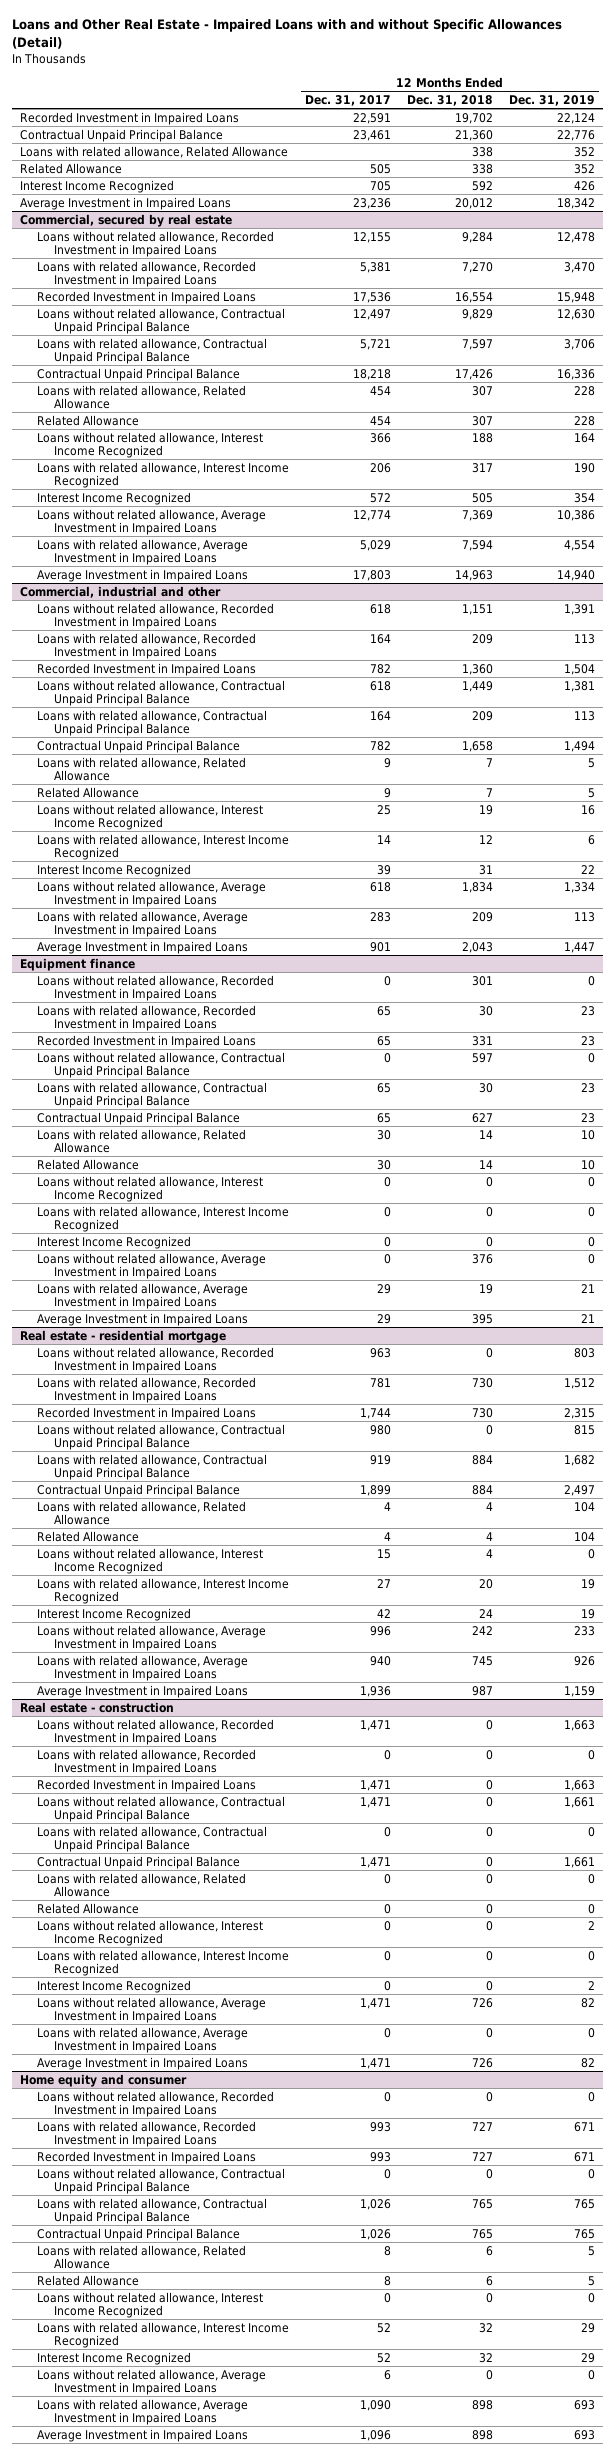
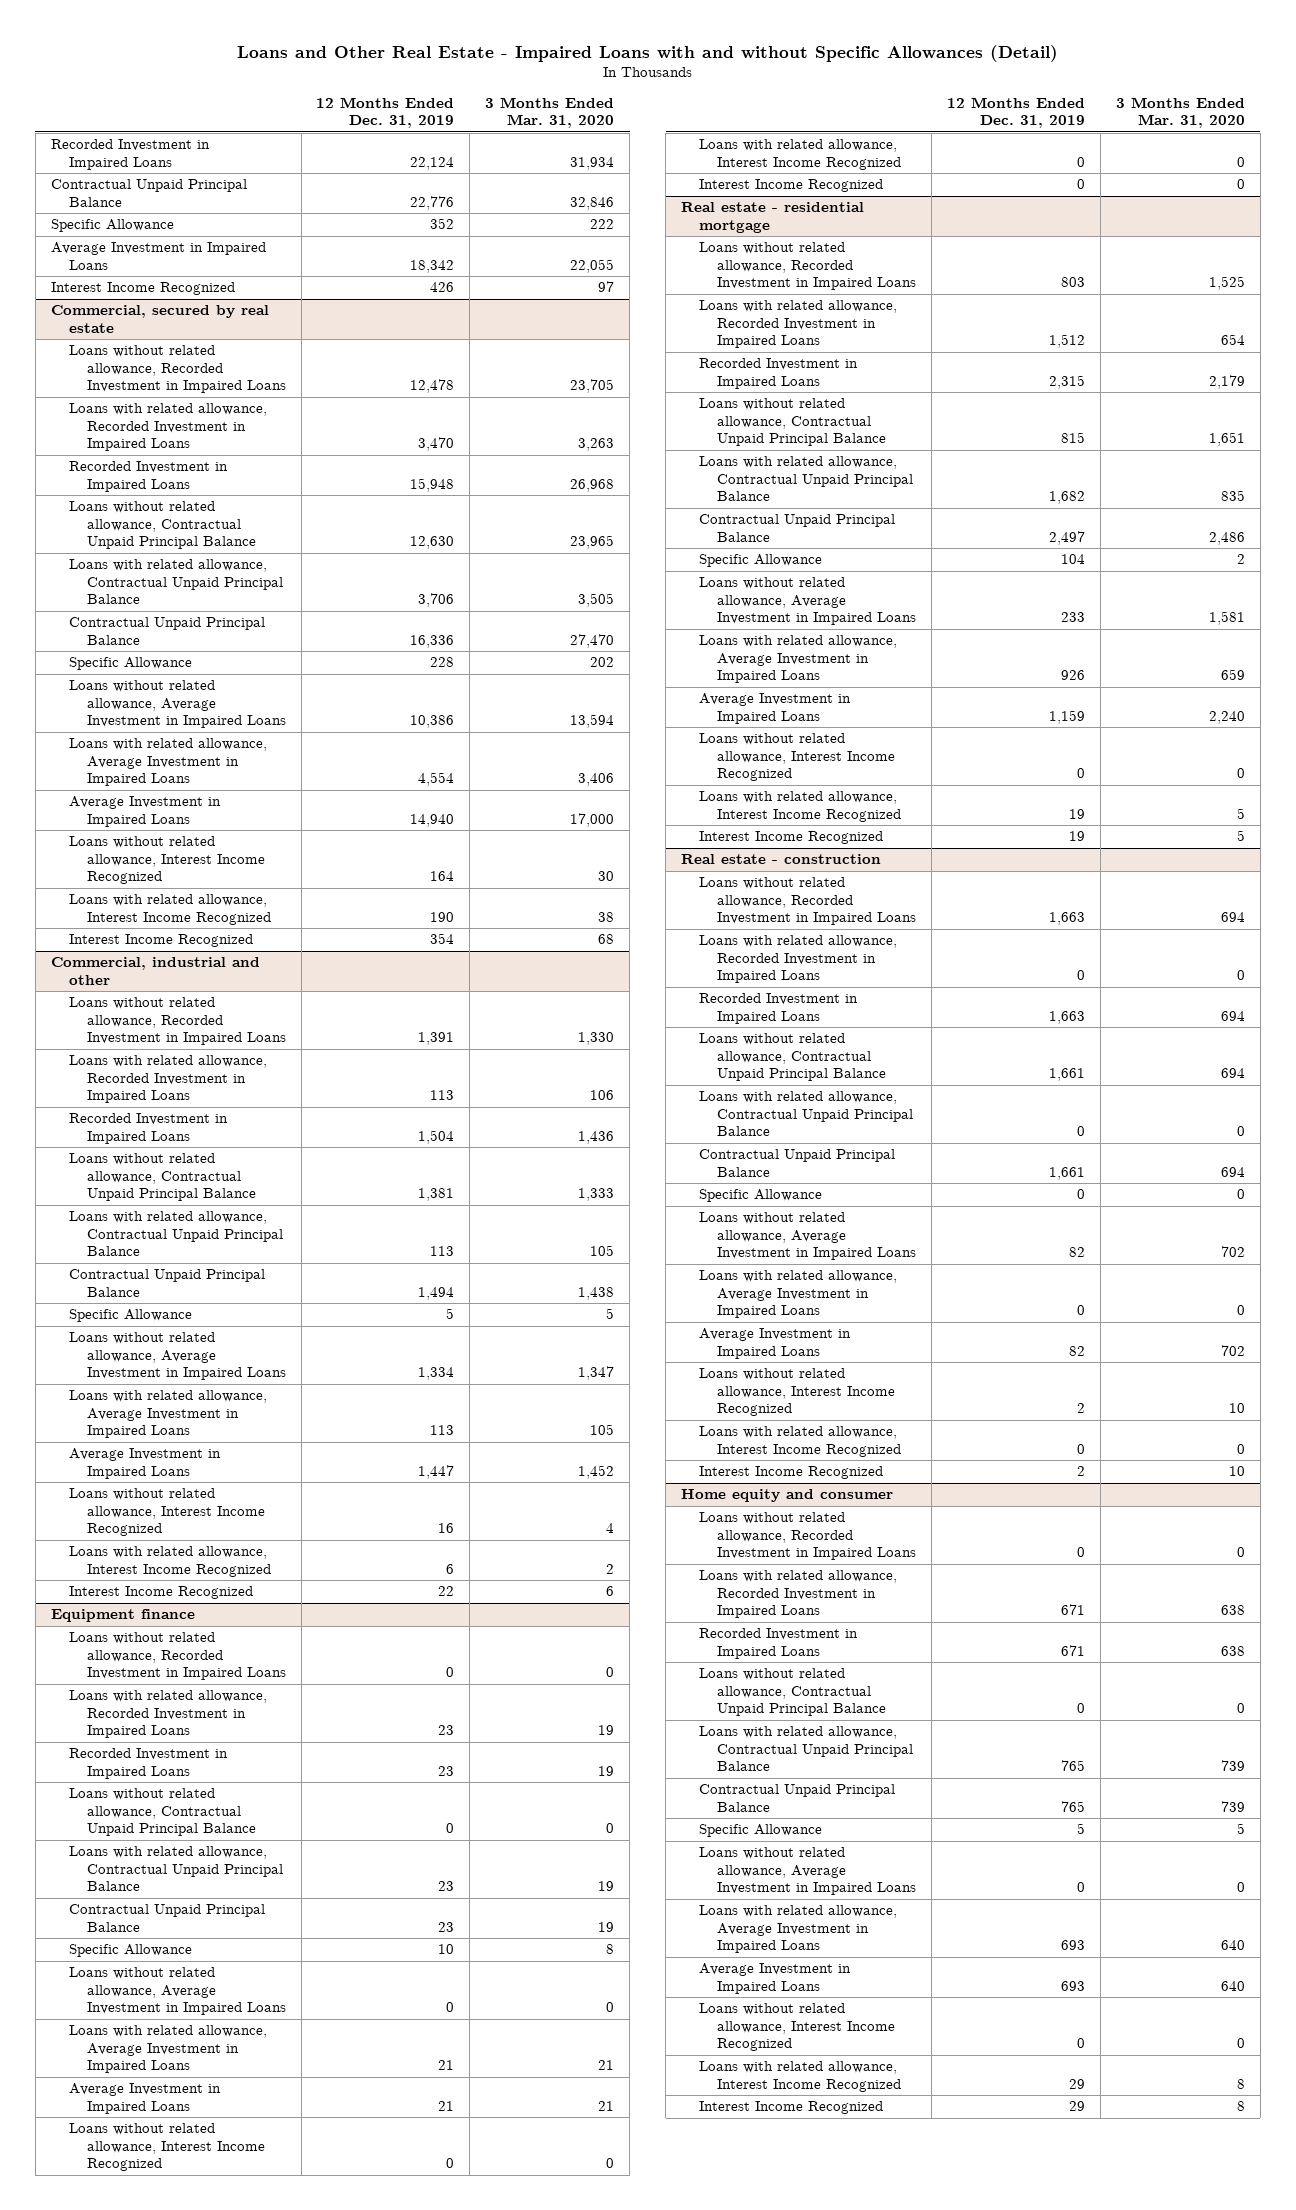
[304,94,391,106] Dec. 31, 2017 -> none
[407,94,494,106] Dec. 31, 2018 -> none
none -> [485,96,615,129] 3 Months Ended Mar. 31, 2020
[19,162,122,174] Related Allowance -> none
[19,145,288,158] Loans with related allowance, Related Allowance -> [50,219,174,233] Specific Allowance
[19,179,174,193] Interest Income Recognized -> [50,282,235,296] Interest Income Recognized
[36,414,139,426] Related Allowance -> none
[36,384,246,409] Loans with related allowance, Related Allowance -> [68,657,192,671] Specific Allowance
[36,431,263,458] Loans without related allowance, Interest Income Recognized -> [68,836,265,885] Loans without related allowance, Interest Income Recognized
[36,461,289,488] Loans with related allowance, Interest Income Recognized -> [68,894,271,925] Loans with related allowance, Interest Income Recognized
[36,491,191,505] Interest Income Recognized -> [68,934,253,948] Interest Income Recognized
[36,786,139,798] Related Allowance -> none
[36,756,246,781] Loans with related allowance, Related Allowance -> [68,1309,192,1323] Specific Allowance
[36,803,263,830] Loans without related allowance, Interest Income Recognized -> [68,1488,265,1537] Loans without related allowance, Interest Income Recognized
[36,833,289,860] Loans with related allowance, Interest Income Recognized -> [68,1546,271,1577] Loans with related allowance, Interest Income Recognized
[36,863,191,877] Interest Income Recognized -> [68,1586,253,1600] Interest Income Recognized
[36,1158,139,1170] Related Allowance -> none
[36,1128,246,1153] Loans with related allowance, Related Allowance -> [68,1944,192,1958] Specific Allowance
[36,1175,263,1202] Loans without related allowance, Interest Income Recognized -> [68,2123,265,2172] Loans without related allowance, Interest Income Recognized
[36,1205,289,1232] Loans with related allowance, Interest Income Recognized -> [699,139,902,170] Loans with related allowance, Interest Income Recognized
[36,1235,191,1249] Interest Income Recognized -> [699,179,884,193] Interest Income Recognized
[36,1530,139,1542] Related Allowance -> none
[36,1500,246,1525] Loans with related allowance, Related Allowance -> [699,554,823,568] Specific Allowance
[36,1547,263,1574] Loans without related allowance, Interest Income Recognized -> [699,733,896,782] Loans without related allowance, Interest Income Recognized
[36,1577,289,1604] Loans with related allowance, Interest Income Recognized -> [699,791,902,822] Loans with related allowance, Interest Income Recognized
[36,1607,191,1621] Interest Income Recognized -> [699,831,884,845] Interest Income Recognized
[36,1902,139,1914] Related Allowance -> none
[36,1872,246,1897] Loans with related allowance, Related Allowance -> [699,1189,823,1203] Specific Allowance
[36,1919,263,1946] Loans without related allowance, Interest Income Recognized -> [699,1368,896,1417] Loans without related allowance, Interest Income Recognized
[36,1949,289,1976] Loans with related allowance, Interest Income Recognized -> [699,1426,902,1457] Loans with related allowance, Interest Income Recognized
[36,1979,191,1993] Interest Income Recognized -> [699,1466,884,1480] Interest Income Recognized
[36,2274,139,2286] Related Allowance -> none
[36,2244,246,2269] Loans with related allowance, Related Allowance -> [699,1824,823,1838] Specific Allowance
[36,2291,263,2318] Loans without related allowance, Interest Income Recognized -> [699,2003,896,2052] Loans without related allowance, Interest Income Recognized
[36,2321,289,2348] Loans with related allowance, Interest Income Recognized -> [699,2061,902,2092] Loans with related allowance, Interest Income Recognized
[36,2351,191,2365] Interest Income Recognized -> [699,2101,884,2115] Interest Income Recognized

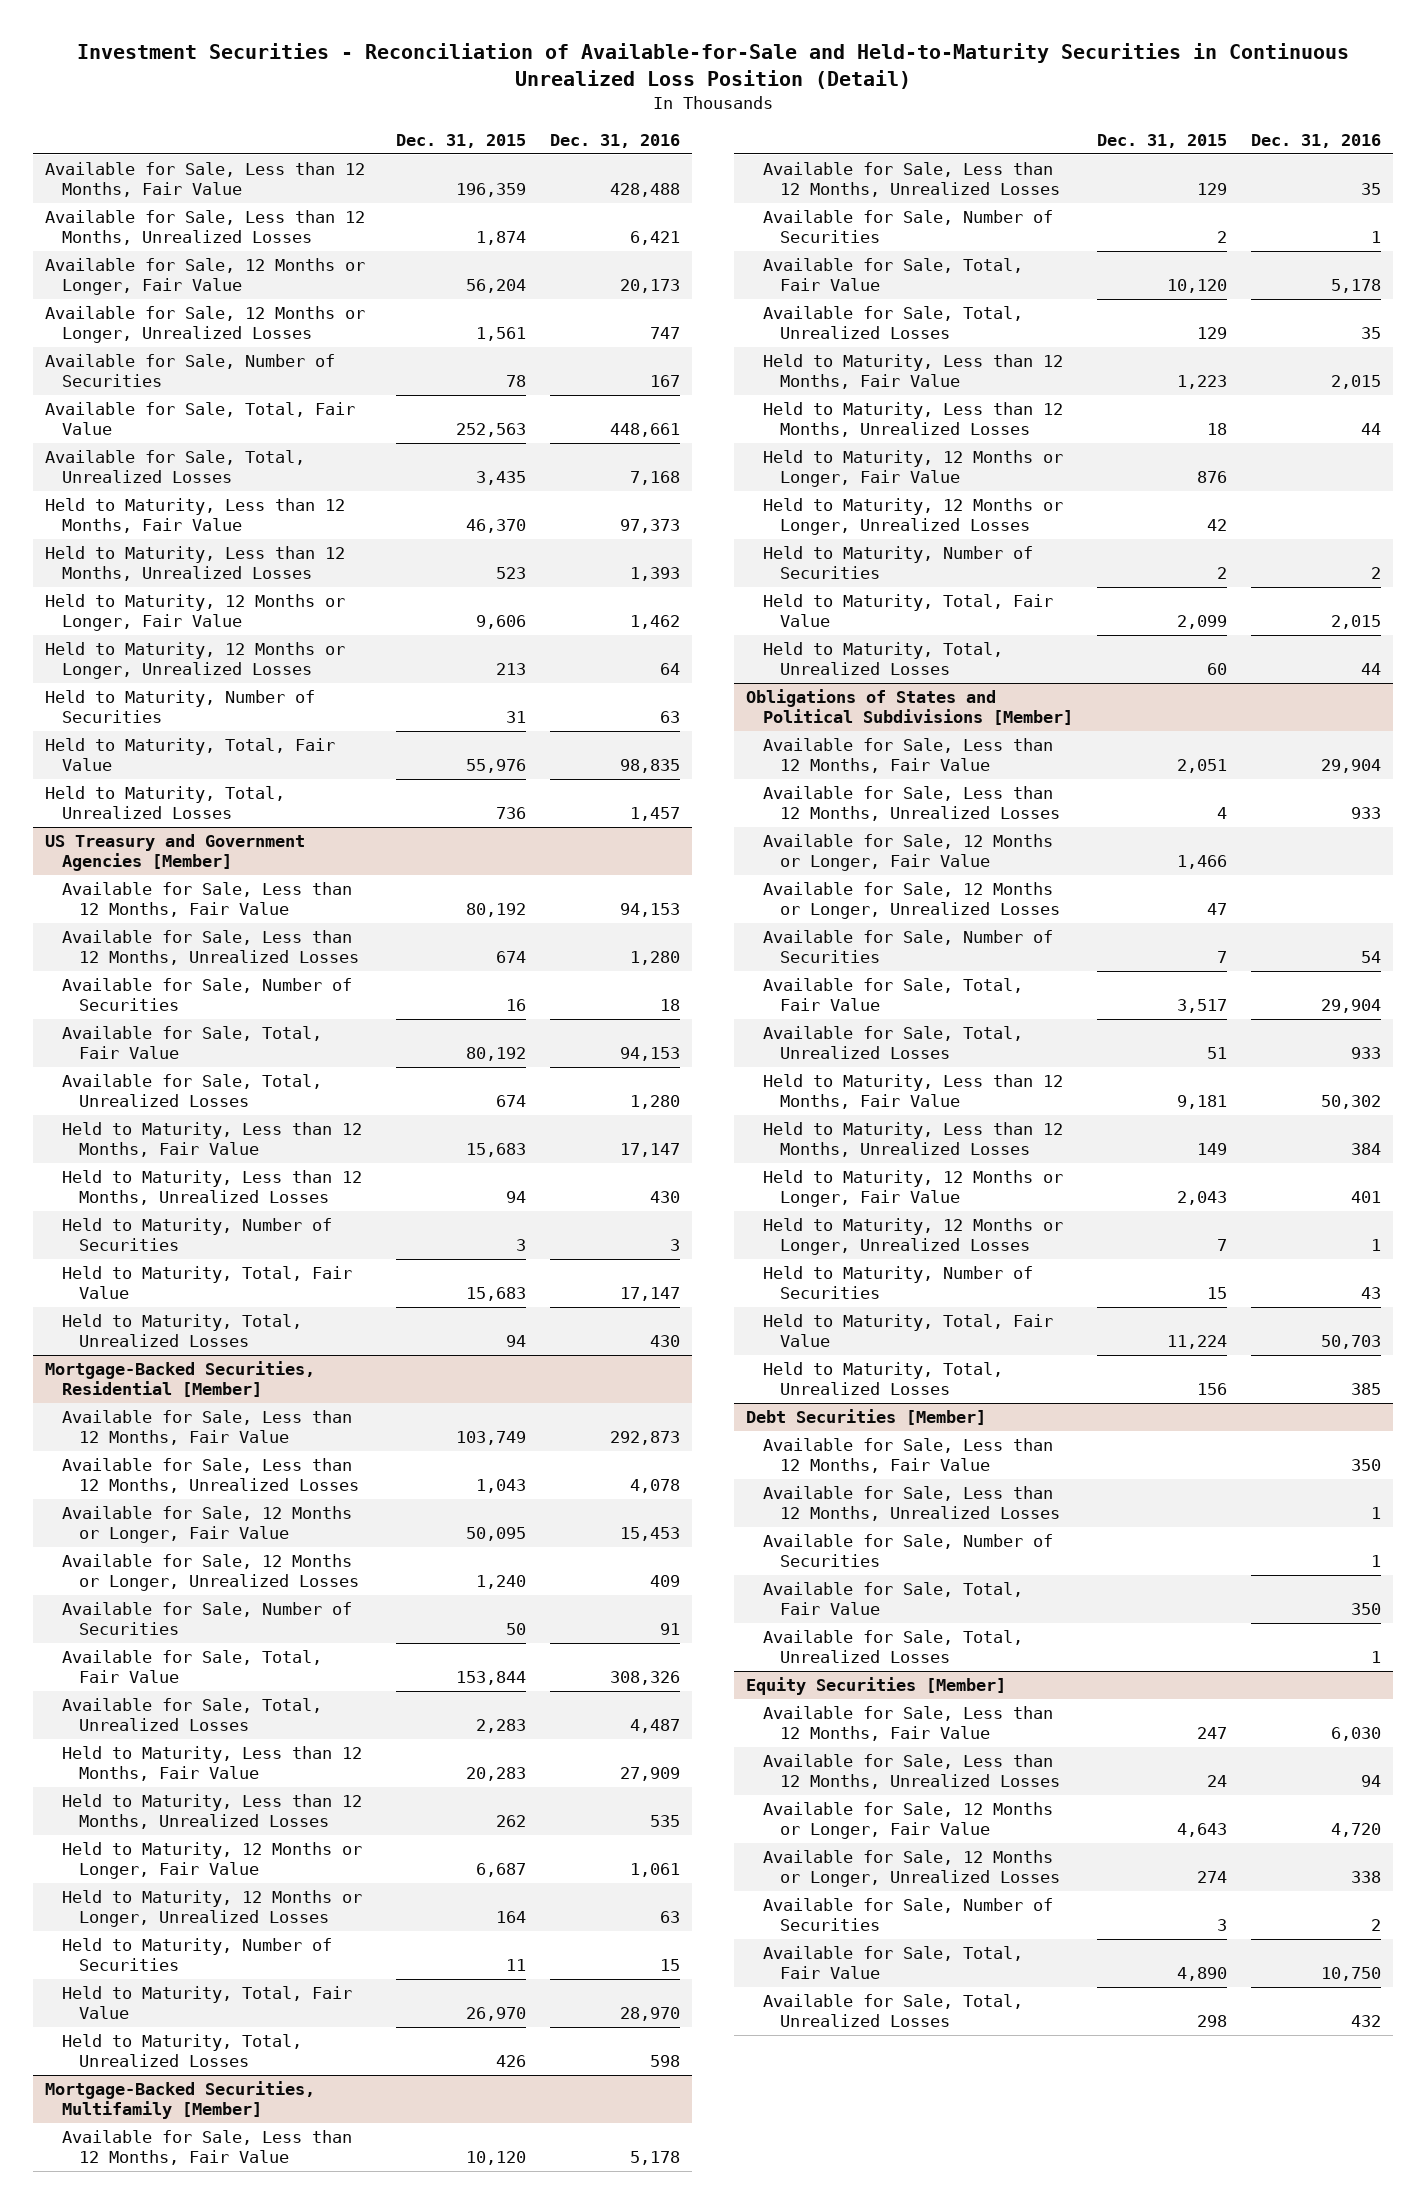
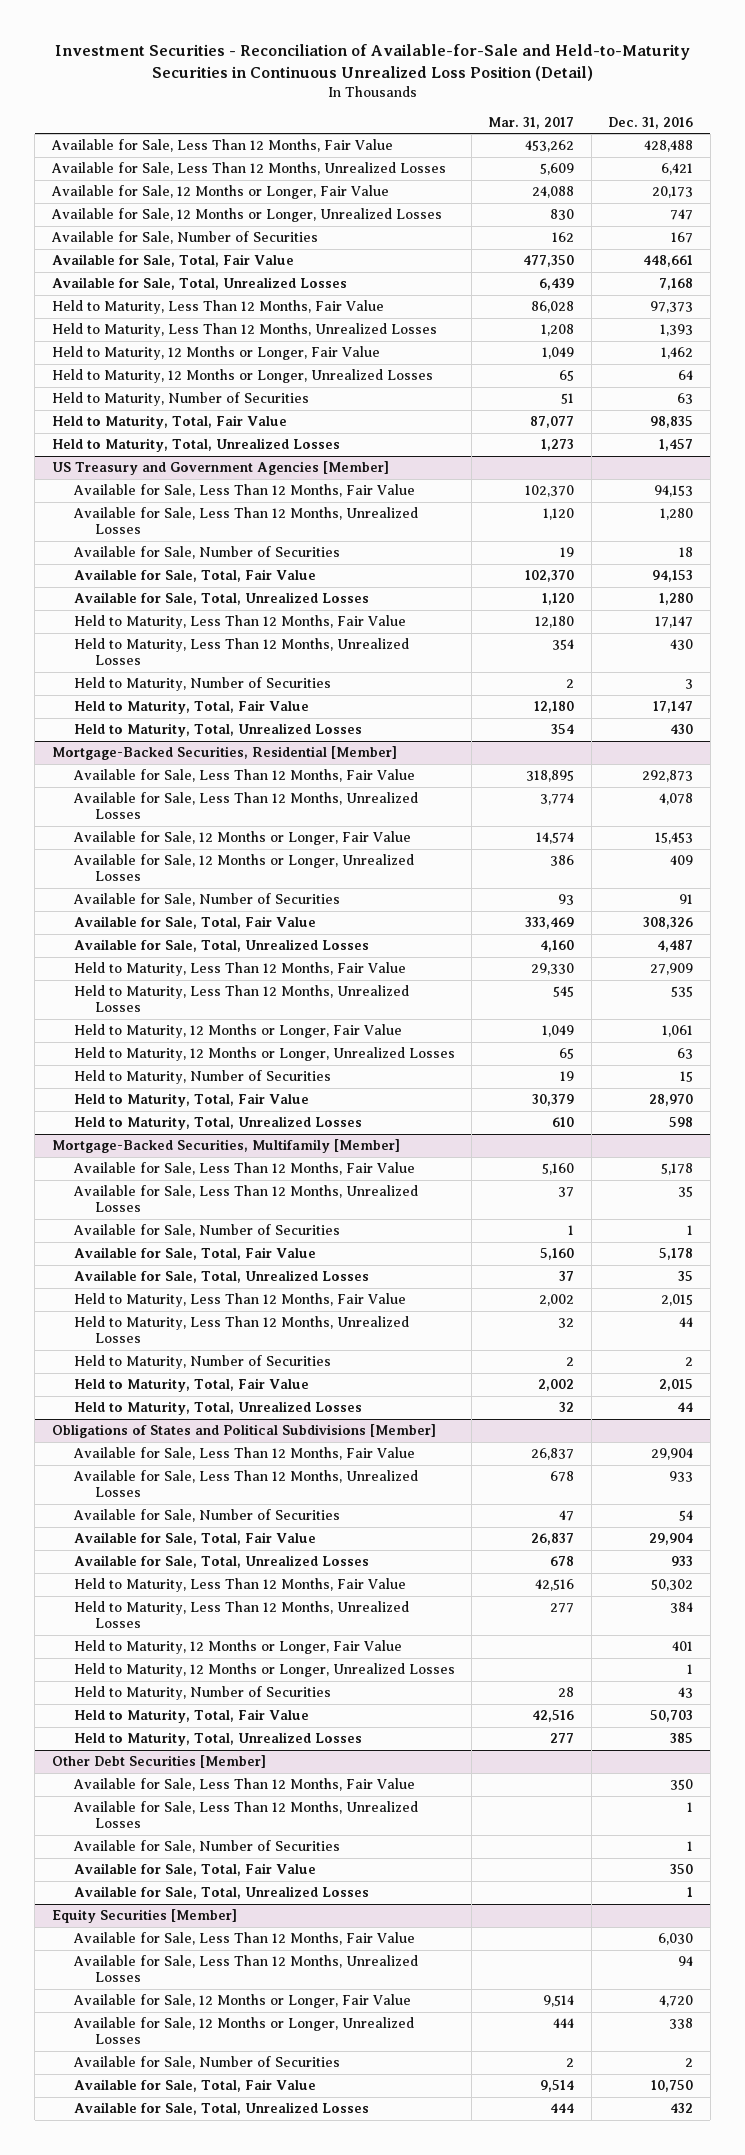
[396,133,527,148] Dec. 31, 2015 -> none
none -> [488,116,575,129] Mar. 31, 2017
[44,162,365,197] Available for Sale, Less than 12 Months, Fair Value -> [50,139,393,153] Available for Sale, Less Than 12 Months, Fair Value
[44,210,365,245] Available for Sale, Less than 12 Months, Unrealized Losses -> [50,162,446,176] Available for Sale, Less Than 12 Months, Unrealized Losses
[44,498,345,533] Held to Maturity, Less than 12 Months, Fair Value -> [51,300,384,315] Held to Maturity, Less Than 12 Months, Fair Value
[44,546,345,581] Held to Maturity, Less than 12 Months, Unrealized Losses -> [51,323,437,338] Held to Maturity, Less Than 12 Months, Unrealized Losses
[62,882,353,917] Available for Sale, Less than 12 Months, Fair Value -> [72,484,415,498] Available for Sale, Less Than 12 Months, Fair Value
[62,930,360,965] Available for Sale, Less than 12 Months, Unrealized Losses -> [72,507,418,535] Available for Sale, Less Than 12 Months, Unrealized Losses
[62,1122,363,1157] Held to Maturity, Less than 12 Months, Fair Value -> [73,615,406,630] Held to Maturity, Less Than 12 Months, Fair Value
[62,1170,363,1205] Held to Maturity, Less than 12 Months, Unrealized Losses -> [73,638,409,666] Held to Maturity, Less Than 12 Months, Unrealized Losses
[62,1410,353,1445] Available for Sale, Less than 12 Months, Fair Value -> [72,769,415,783] Available for Sale, Less Than 12 Months, Fair Value
[62,1458,360,1493] Available for Sale, Less than 12 Months, Unrealized Losses -> [72,792,418,820] Available for Sale, Less Than 12 Months, Unrealized Losses
[62,1746,363,1781] Held to Maturity, Less than 12 Months, Fair Value -> [73,962,406,977] Held to Maturity, Less Than 12 Months, Fair Value
[62,1794,363,1829] Held to Maturity, Less than 12 Months, Unrealized Losses -> [73,985,409,1013] Held to Maturity, Less Than 12 Months, Unrealized Losses
[62,2130,353,2165] Available for Sale, Less than 12 Months, Fair Value -> [72,1162,415,1176] Available for Sale, Less Than 12 Months, Fair Value
[763,162,1061,197] Available for Sale, Less than 12 Months, Unrealized Losses -> [72,1185,418,1213] Available for Sale, Less Than 12 Months, Unrealized Losses
[763,450,1064,487] Held to Maturity, 12 Months or Longer, Fair Value -> none
[763,498,1064,535] Held to Maturity, 12 Months or Longer, Unrealized Losses -> none
[763,354,1064,389] Held to Maturity, Less than 12 Months, Fair Value -> [73,1293,406,1308] Held to Maturity, Less Than 12 Months, Fair Value
[763,402,1064,437] Held to Maturity, Less than 12 Months, Unrealized Losses -> [73,1316,409,1344] Held to Maturity, Less Than 12 Months, Unrealized Losses
[763,834,1054,871] Available for Sale, 12 Months or Longer, Fair Value -> none
[763,882,1061,919] Available for Sale, 12 Months or Longer, Unrealized Losses -> none
[763,738,1054,773] Available for Sale, Less than 12 Months, Fair Value -> [72,1447,415,1461] Available for Sale, Less Than 12 Months, Fair Value
[763,786,1061,821] Available for Sale, Less than 12 Months, Unrealized Losses -> [72,1470,418,1498] Available for Sale, Less Than 12 Months, Unrealized Losses
[763,1074,1064,1109] Held to Maturity, Less than 12 Months, Fair Value -> [73,1578,406,1593] Held to Maturity, Less Than 12 Months, Fair Value
[763,1122,1064,1157] Held to Maturity, Less than 12 Months, Unrealized Losses -> [73,1601,409,1629] Held to Maturity, Less Than 12 Months, Unrealized Losses
[746,1409,987,1426] Debt Securities [Member] -> [51,1755,266,1769] Other Debt Securities [Member]
[763,1438,1054,1473] Available for Sale, Less than 12 Months, Fair Value -> [72,1778,415,1792] Available for Sale, Less Than 12 Months, Fair Value
[763,1486,1061,1521] Available for Sale, Less than 12 Months, Unrealized Losses -> [72,1801,418,1829] Available for Sale, Less Than 12 Months, Unrealized Losses
[763,1706,1054,1741] Available for Sale, Less than 12 Months, Fair Value -> [72,1932,415,1946] Available for Sale, Less Than 12 Months, Fair Value
[763,1754,1061,1789] Available for Sale, Less than 12 Months, Unrealized Losses -> [72,1955,418,1983] Available for Sale, Less Than 12 Months, Unrealized Losses

